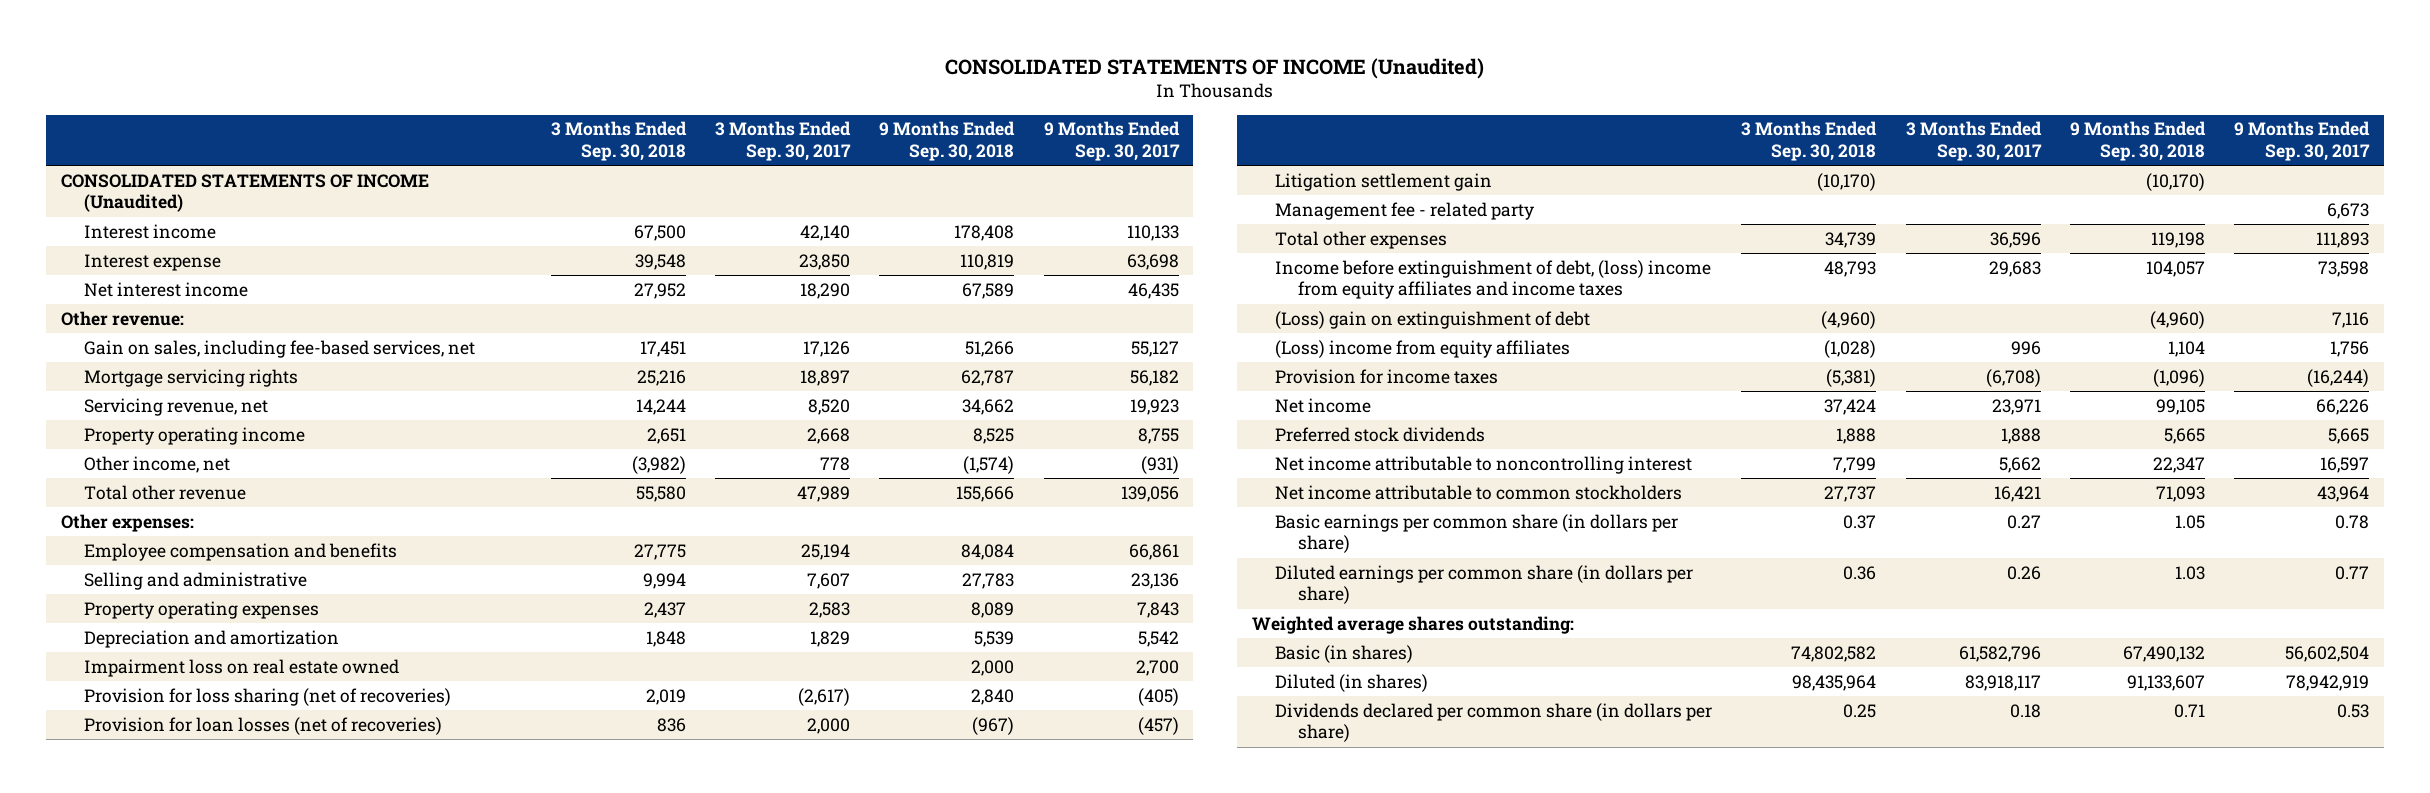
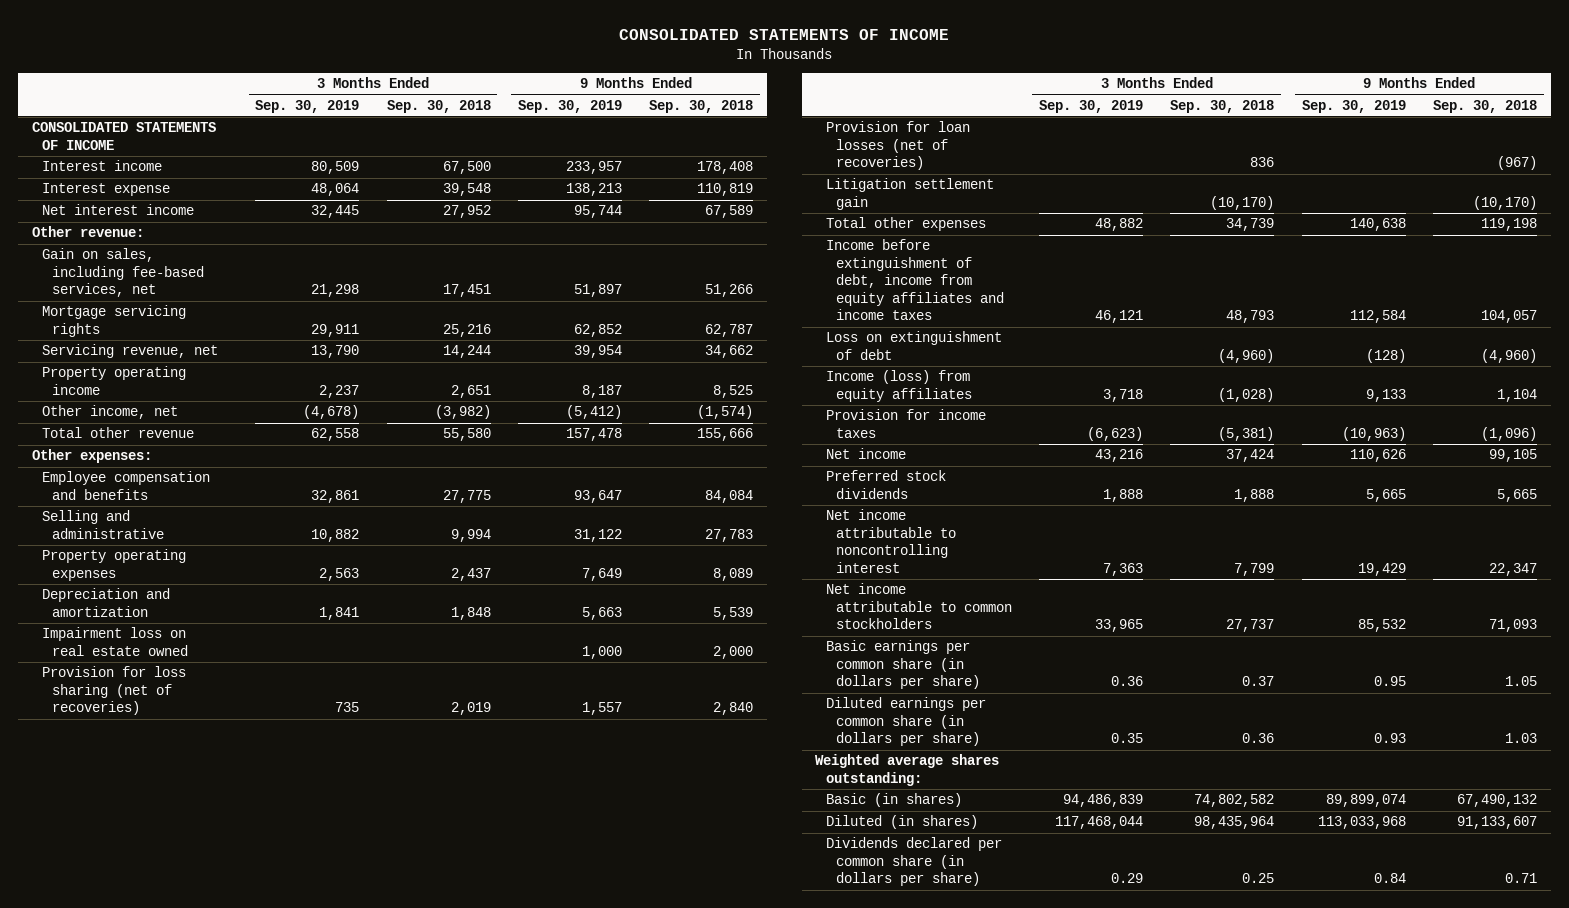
[945,57,1485,79] CONSOLIDATED STATEMENTS OF INCOME (Unaudited) -> [619,28,950,40] CONSOLIDATED STATEMENTS OF INCOME
[715,121,852,161] 3 Months Ended Sep. 30, 2017 -> none
[1043,121,1180,161] 9 Months Ended Sep. 30, 2017 -> none
none -> [255,99,360,113] Sep. 30, 2019
none -> [517,99,622,113] Sep. 30, 2019
[61,173,430,213] CONSOLIDATED STATEMENTS OF INCOME (Unaudited) -> [31,122,216,150] CONSOLIDATED STATEMENTS OF INCOME
[1274,201,1534,220] Management fee - related party -> none
[1274,259,1711,300] Income before extinguishment of debt, (loss) income from equity affiliates and income taxes -> [825,239,1004,321] Income before extinguishment of debt, income from equity affiliates and income taxes
[1274,310,1590,329] (Loss) gain on extinguishment of debt -> [825,331,1002,360] Loss on extinguishment of debt
[1274,339,1570,358] (Loss) income from equity affiliates -> [825,370,972,402] Income (loss) from equity affiliates

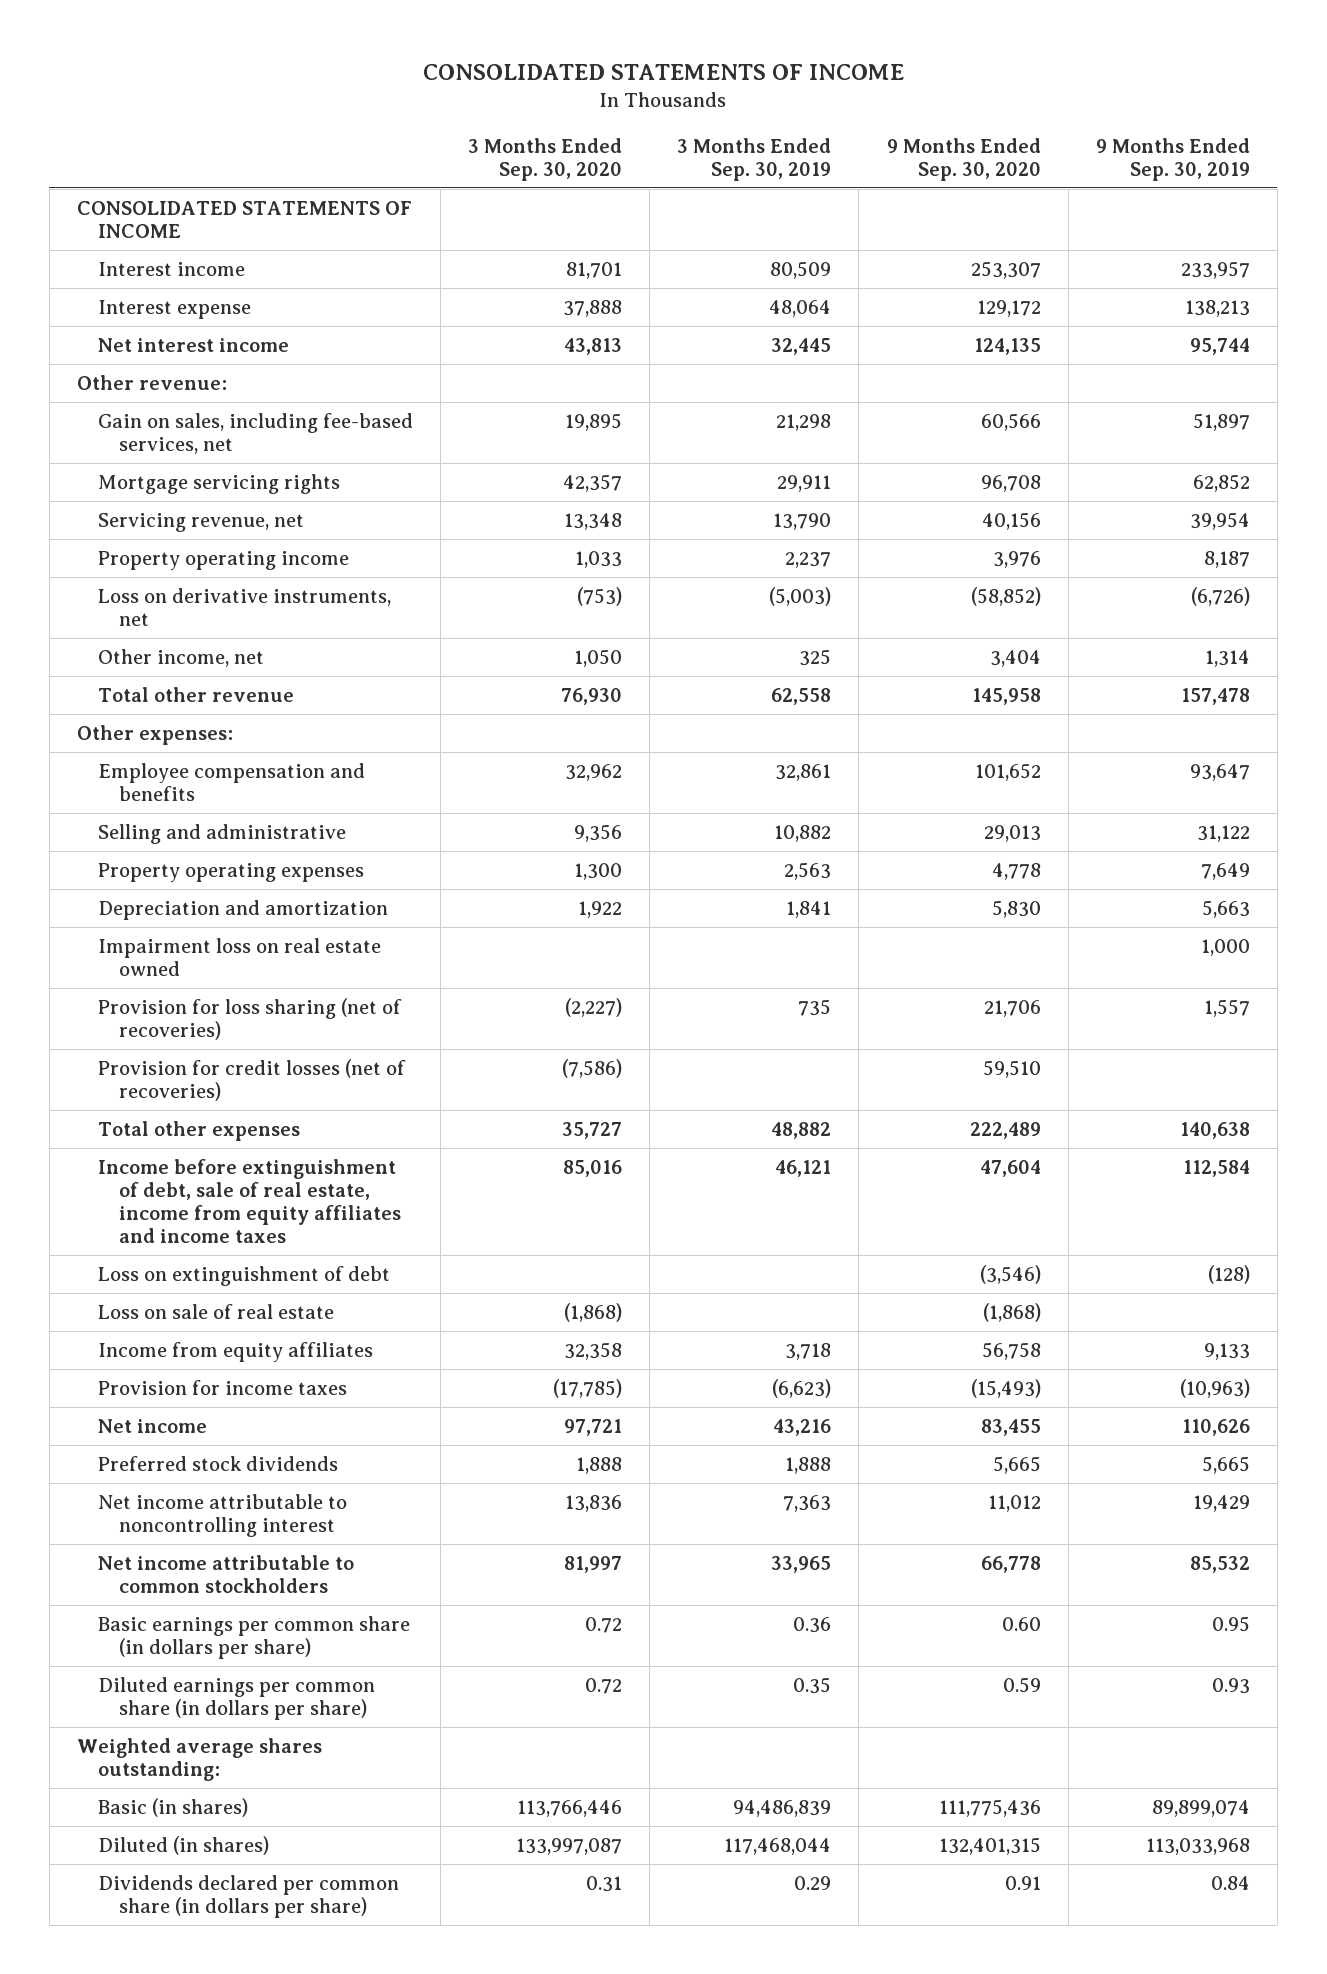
[386,99,491,113] Sep. 30, 2018 -> none
[649,99,754,113] Sep. 30, 2018 -> none
none -> [468,137,623,181] 3 Months Ended Sep. 30, 2020
none -> [886,137,1041,181] 9 Months Ended Sep. 30, 2020
none -> [97,587,391,626] Loss on derivative instruments, net
[303,405,360,420] (4,678) -> [799,648,832,666] 325
[565,405,622,420] (5,412) -> [1204,649,1250,667] 1,314
[825,178,994,210] Litigation settlement gain -> none
[825,121,970,171] Provision for loan losses (net of recoveries) -> [97,1058,406,1101] Provision for credit losses (net of recoveries)
[825,239,1004,321] Income before extinguishment of debt, income from equity affiliates and income taxes -> [97,1158,402,1243] Income before extinguishment of debt, sale of real estate, income from equity affiliates and income taxes
none -> [97,1303,334,1319] Loss on sale of real estate
[825,370,972,402] Income (loss) from equity affiliates -> [97,1341,373,1362] Income from equity affiliates

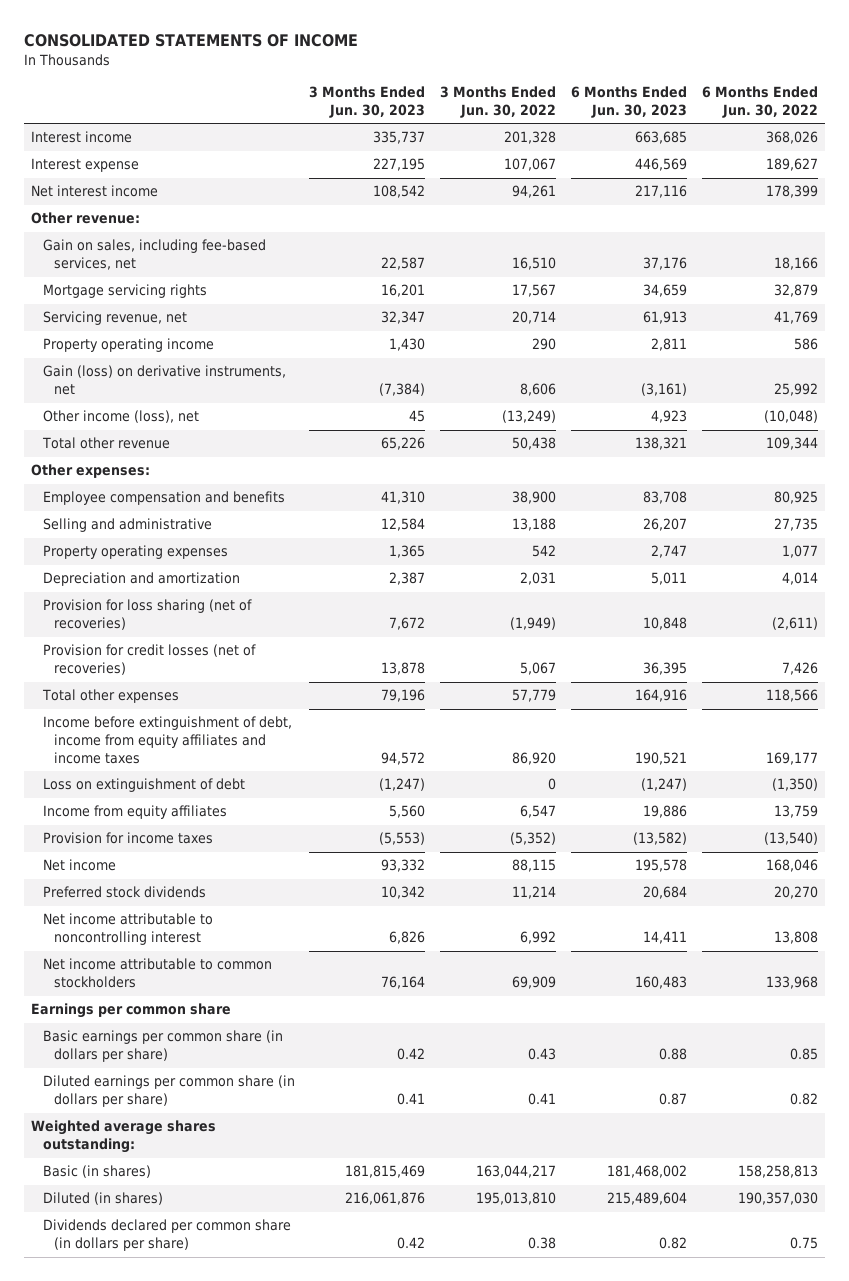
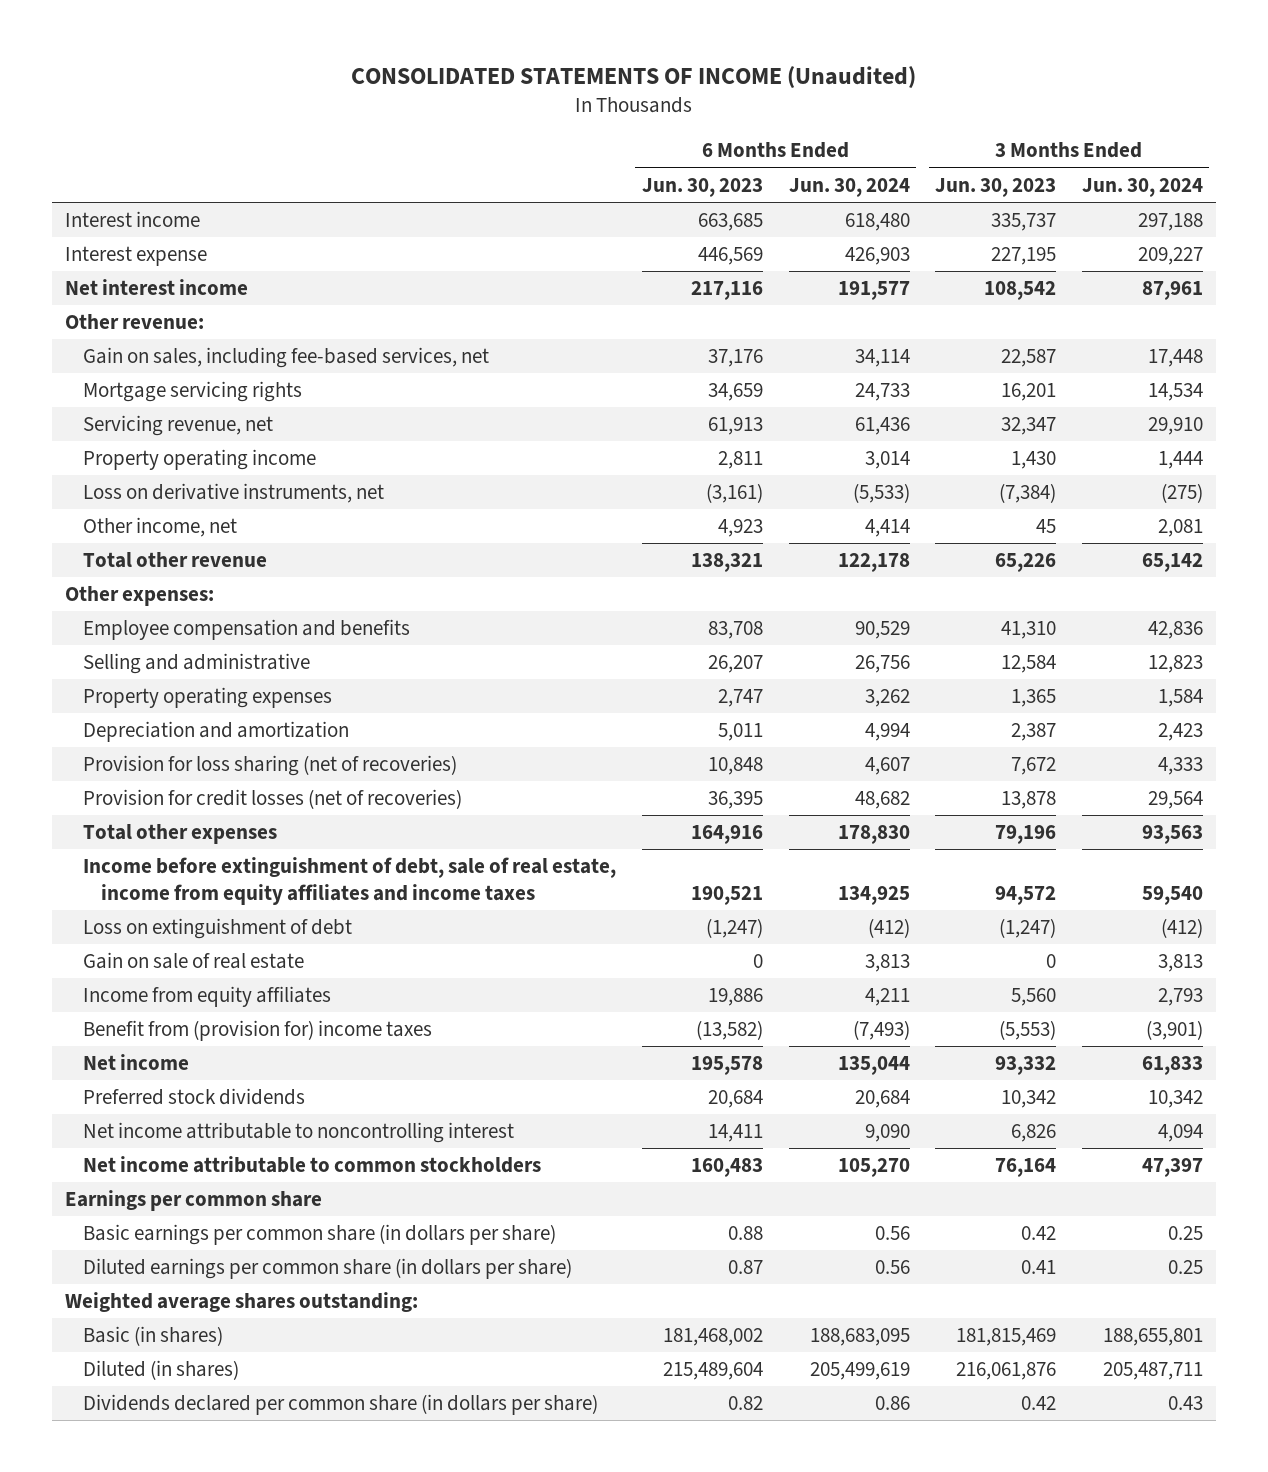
[23,33,358,47] CONSOLIDATED STATEMENTS OF INCOME -> [350,66,916,89] CONSOLIDATED STATEMENTS OF INCOME (Unaudited)
[440,86,557,119] 3 Months Ended Jun. 30, 2022 -> none
[701,86,818,119] 6 Months Ended Jun. 30, 2022 -> none
none -> [788,177,910,197] Jun. 30, 2024
none -> [1081,177,1203,197] Jun. 30, 2024
[42,365,286,396] Gain (loss) on derivative instruments, net -> [83,483,385,504] Loss on derivative instruments, net
[42,410,199,424] Other income (loss), net -> [83,517,238,538] Other income, net
[42,716,292,765] Income before extinguishment of debt, income from equity affiliates and income taxes -> [83,857,617,905] Income before extinguishment of debt, sale of real estate, income from equity affiliates and income taxes
none -> [83,952,305,970] Gain on sale of real estate
[42,832,213,845] Provision for income taxes -> [83,1020,433,1042] Benefit from (provision for) income taxes

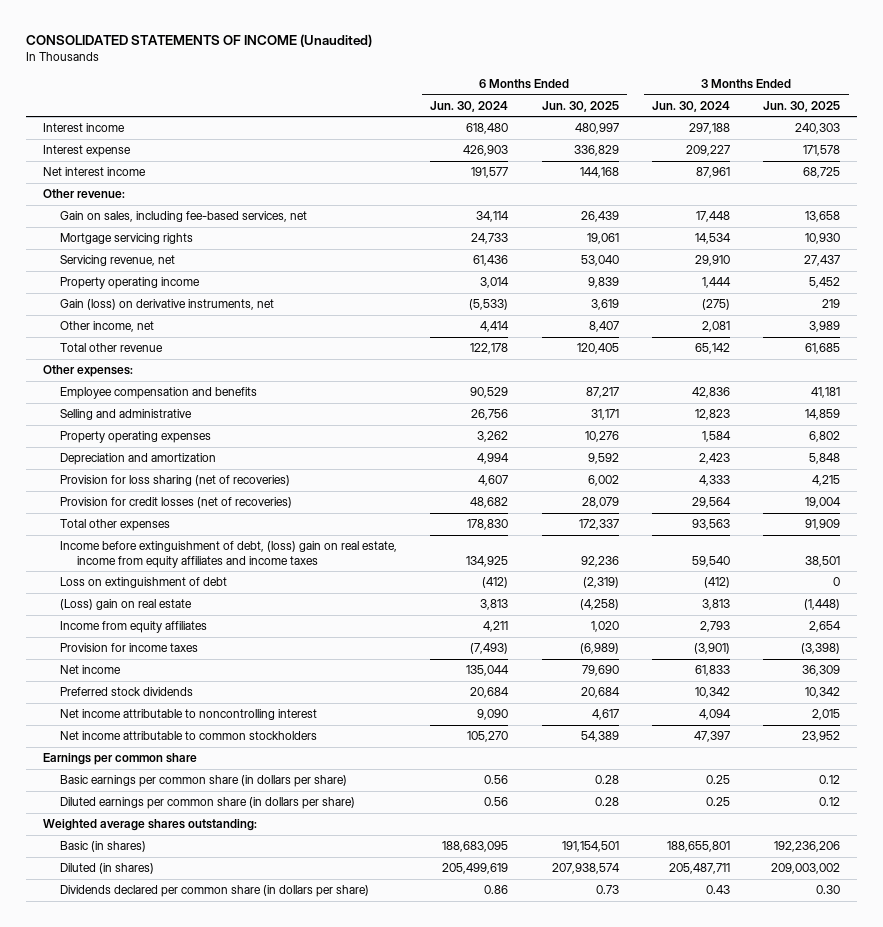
[641,177,763,197] Jun. 30, 2023 -> none
[935,177,1057,197] Jun. 30, 2023 -> none
none -> [541,100,619,112] Jun. 30, 2025
none -> [763,100,841,112] Jun. 30, 2025
[83,483,385,504] Loss on derivative instruments, net -> [59,299,274,311] Gain (loss) on derivative instruments, net
[83,857,617,905] Income before extinguishment of debt, sale of real estate, income from equity affiliates and income taxes -> [59,541,397,568] Income before extinguishment of debt, (loss) gain on real estate, income from equity affiliates and income taxes
[83,952,305,970] Gain on sale of real estate -> [59,599,192,611] (Loss) gain on real estate
[83,1020,433,1042] Benefit from (provision for) income taxes -> [59,643,198,653] Provision for income taxes

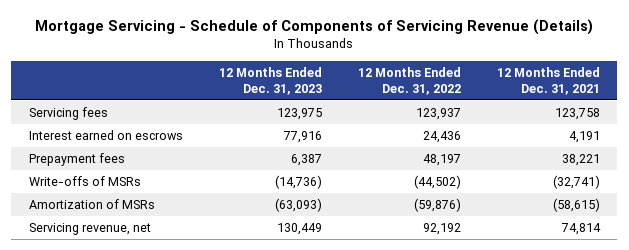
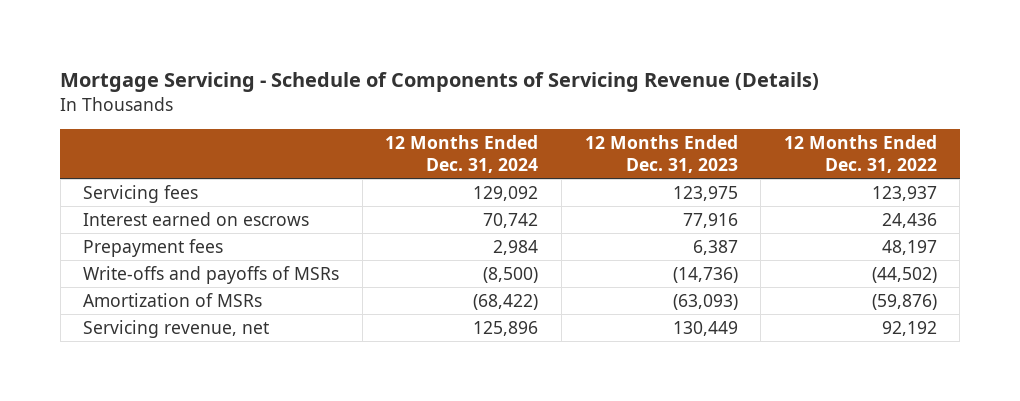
[496,66,600,95] 12 Months Ended Dec. 31, 2021 -> none
none -> [385,134,539,174] 12 Months Ended Dec. 31, 2024
[29,176,142,187] Write-offs of MSRs -> [83,265,340,284] Write-offs and payoffs of MSRs

